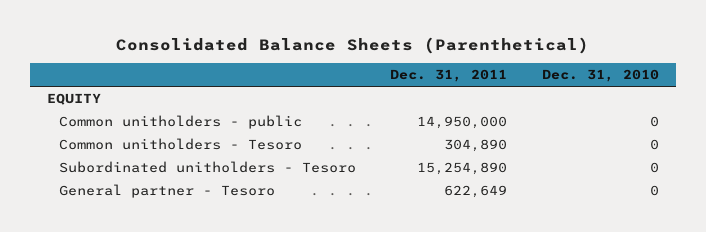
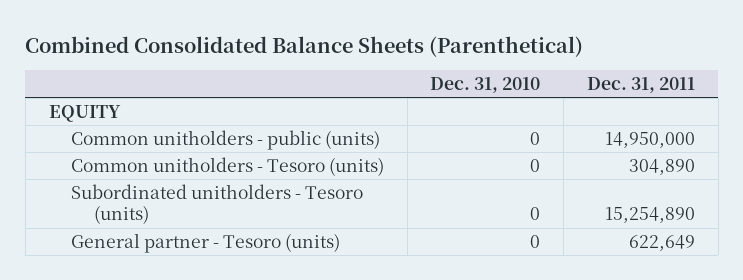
[115,37,589,55] Consolidated Balance Sheets (Parenthetical) -> [25,35,584,57] Combined Consolidated Balance Sheets (Parenthetical)
[58,115,302,130] Common unitholders - public -> [71,129,381,150] Common unitholders - public (units)
[58,138,302,151] Common unitholders - Tesoro -> [71,156,385,176] Common unitholders - Tesoro (units)
[58,161,356,174] Subordinated unitholders - Tesoro -> [71,183,364,225] Subordinated unitholders - Tesoro (units)
[58,184,275,199] General partner - Tesoro -> [71,232,341,253] General partner - Tesoro (units)

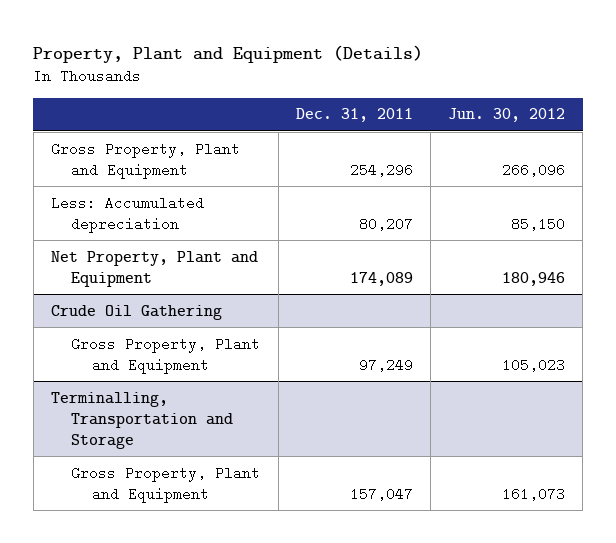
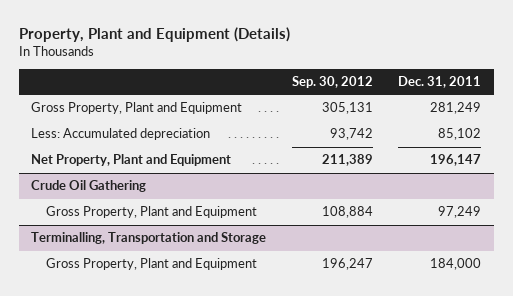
[448,108,566,123] Jun. 30, 2012 -> none
none -> [291,76,373,89] Sep. 30, 2012
[349,162,413,177] 254,296 -> [430,102,482,115] 281,249
[358,216,413,231] 80,207 -> [438,128,482,141] 85,102
[349,271,413,286] 174,089 -> [430,154,482,167] 196,147
[349,486,413,501] 157,047 -> [430,258,482,271] 184,000

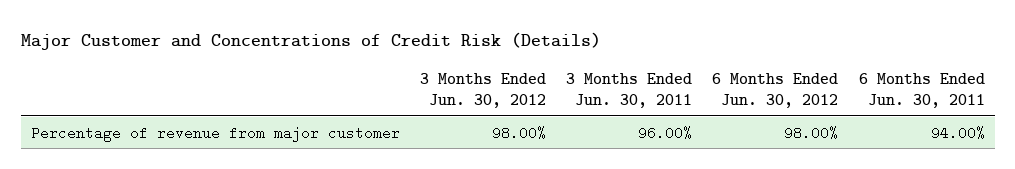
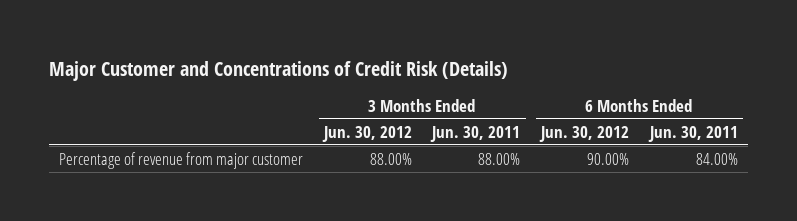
[491,125,546,140] 98.00% -> [369,153,412,166] 88.00%
[638,125,693,140] 96.00% -> [478,153,521,166] 88.00%
[784,125,839,140] 98.00% -> [587,153,630,166] 90.00%
[930,125,985,140] 94.00% -> [695,153,738,166] 84.00%

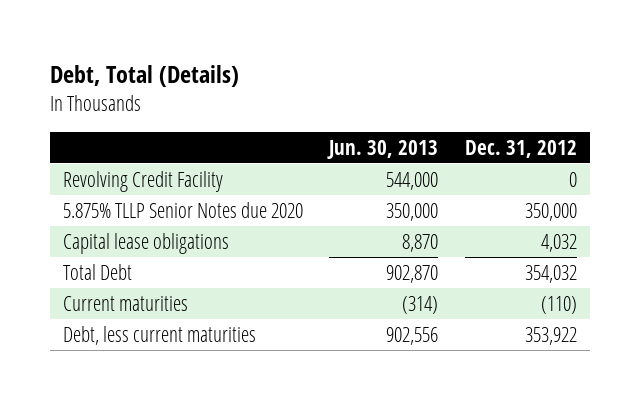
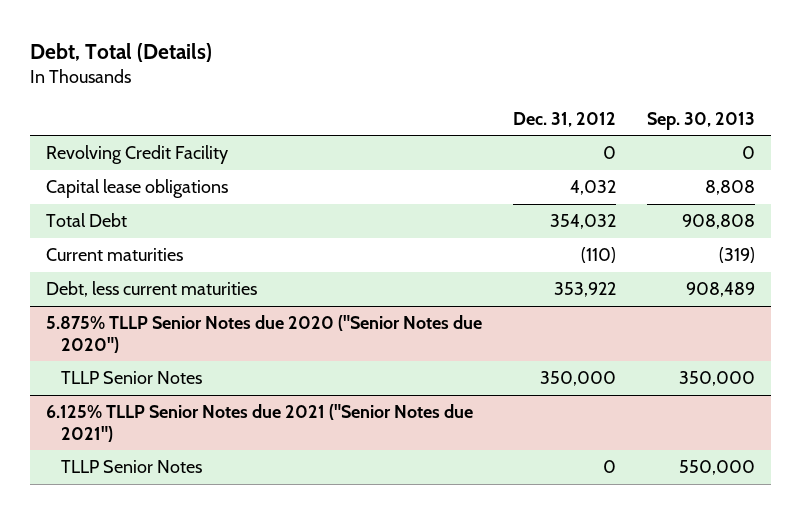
[327,139,439,159] Jun. 30, 2013 -> none
none -> [647,111,756,130] Sep. 30, 2013
[63,201,304,218] 5.875% TLLP Senior Notes due 2020 -> none
none -> [46,315,483,353] 5.875% TLLP Senior Notes due 2020 ("Senior Notes due 2020")
none -> [61,371,203,385] TLLP Senior Notes
none -> [46,404,474,442] 6.125% TLLP Senior Notes due 2021 ("Senior Notes due 2021")
none -> [61,460,203,474] TLLP Senior Notes

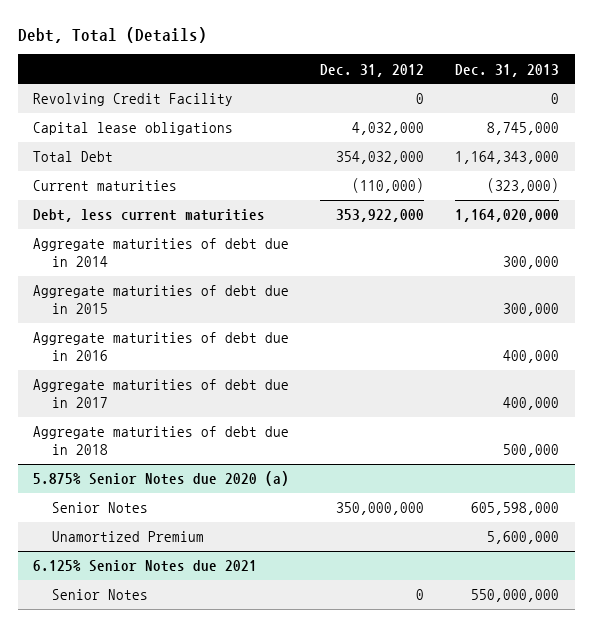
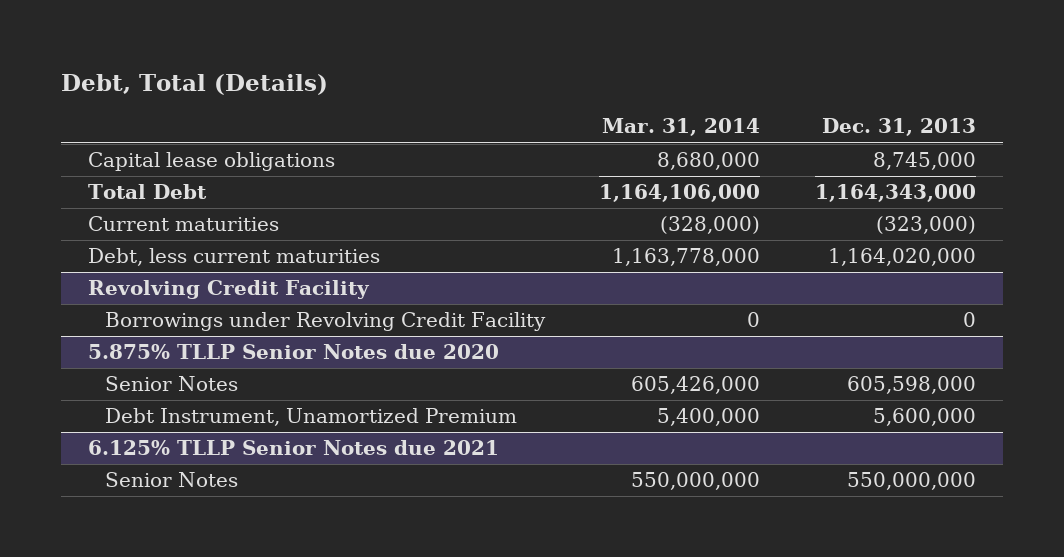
[320,63,425,77] Dec. 31, 2012 -> none
none -> [602,118,761,137] Mar. 31, 2014
[33,93,234,107] Revolving Credit Facility -> none
[33,238,290,268] Aggregate maturities of debt due in 2014 -> none
[33,285,290,315] Aggregate maturities of debt due in 2015 -> none
[33,332,290,362] Aggregate maturities of debt due in 2016 -> none
[33,379,290,409] Aggregate maturities of debt due in 2017 -> none
[33,426,290,456] Aggregate maturities of debt due in 2018 -> none
none -> [87,280,370,300] Revolving Credit Facility
none -> [104,312,546,332] Borrowings under Revolving Credit Facility
[33,471,290,487] 5.875% Senior Notes due 2020 (a) -> [87,344,499,360] 5.875% TLLP Senior Notes due 2020
[51,531,204,543] Unamortized Premium -> [104,408,517,427] Debt Instrument, Unamortized Premium
[33,560,258,573] 6.125% Senior Notes due 2021 -> [87,440,499,456] 6.125% TLLP Senior Notes due 2021

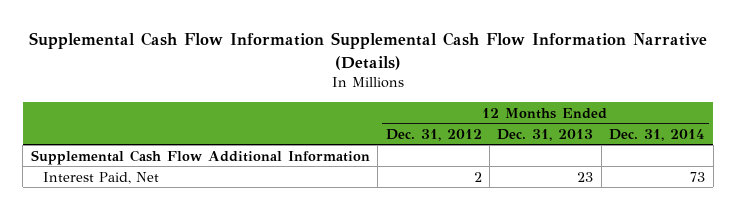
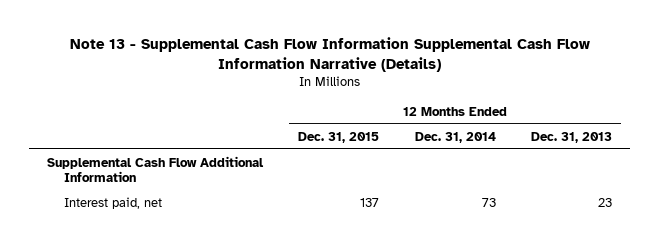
[28,32,707,70] Supplemental Cash Flow Information Supplemental Cash Flow Information Narrative (Details) -> [69,36,590,73] Note 13 - Supplemental Cash Flow Information Supplemental Cash Flow Information Narrative (Details)
[385,128,482,141] Dec. 31, 2012 -> none
none -> [298,131,380,143] Dec. 31, 2015
[43,171,160,184] Interest Paid, Net -> [64,196,163,209] Interest paid, net

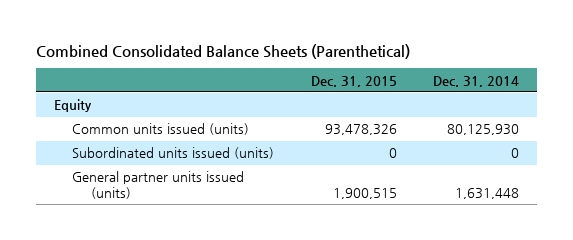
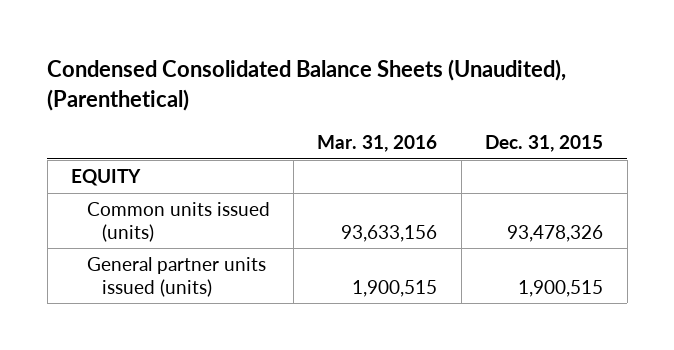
[35,43,410,59] Combined Consolidated Balance Sheets (Parenthetical) -> [47,58,567,111] Condensed Consolidated Balance Sheets (Unaudited), (Parenthetical)
[432,75,519,87] Dec. 31, 2014 -> none
none -> [317,135,438,153] Mar. 31, 2016
[53,99,92,113] Equity -> [71,169,142,187] EQUITY
[72,147,275,160] Subordinated units issued (units) -> none

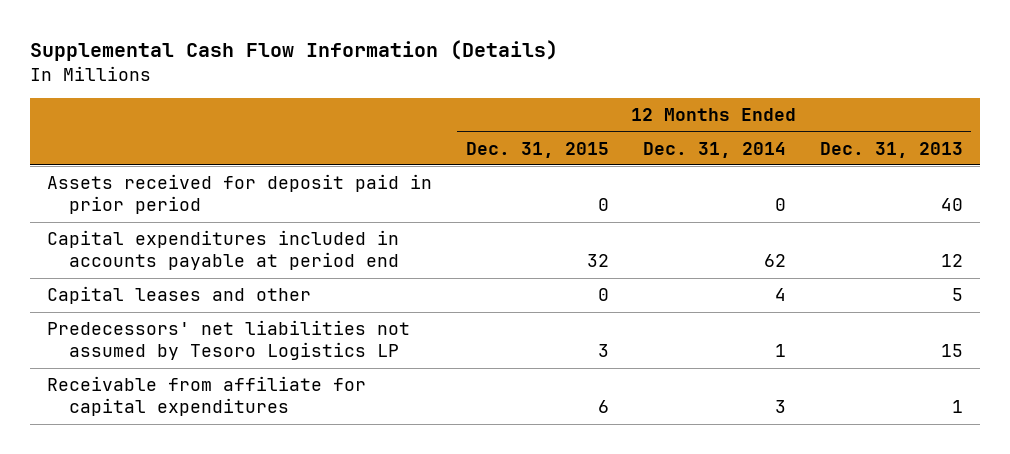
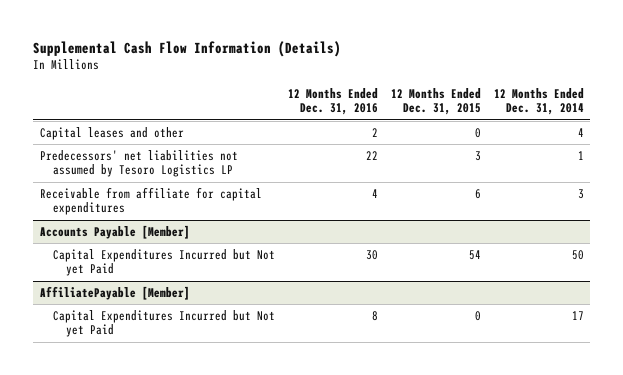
[819,141,963,158] Dec. 31, 2013 -> none
none -> [287,87,378,116] 12 Months Ended Dec. 31, 2016
[46,174,432,215] Assets received for deposit paid in prior period -> none
[46,230,400,271] Capital expenditures included in accounts payable at period end -> none
none -> [39,225,190,240] Accounts Payable [Member]
none -> [53,249,276,277] Capital Expenditures Incurred but Not yet Paid
none -> [39,286,190,301] AffiliatePayable [Member]
none -> [53,310,276,338] Capital Expenditures Incurred but Not yet Paid

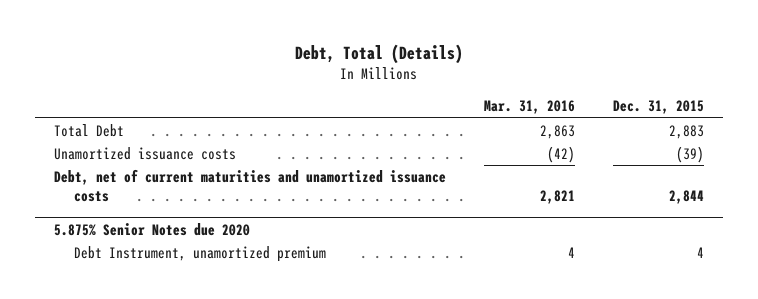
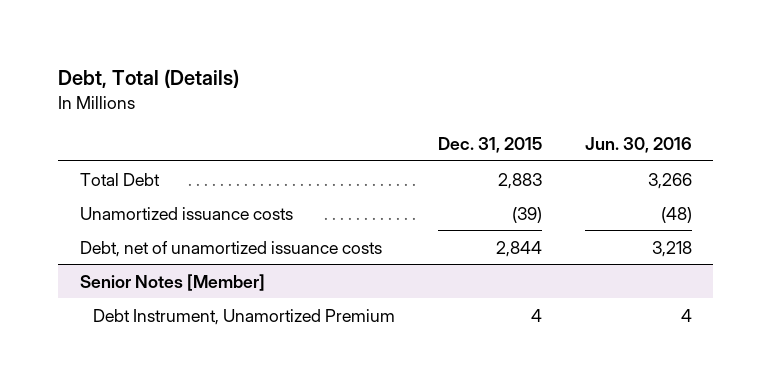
[484,100,576,115] Mar. 31, 2016 -> none
none -> [584,137,692,154] Jun. 30, 2016
[54,222,251,236] 5.875% Senior Notes due 2020 -> none
[54,168,447,203] Debt, net of current maturities and unamortized issuance costs -> [79,240,382,257] Debt, net of unamortized issuance costs
none -> [79,273,265,291] Senior Notes [Member]
[74,245,327,262] Debt Instrument, unamortized premium -> [92,308,395,325] Debt Instrument, Unamortized Premium

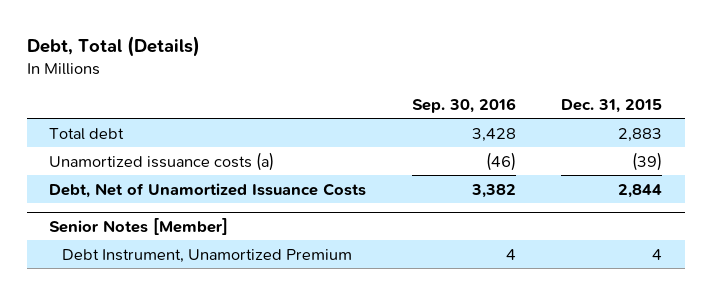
[584,137,692,154] Jun. 30, 2016 -> none
none -> [411,97,516,113] Sep. 30, 2016
[79,172,160,186] Total Debt -> [49,127,125,140] Total debt
[79,206,293,220] Unamortized issuance costs -> [49,151,275,171] Unamortized issuance costs (a)
[79,240,382,257] Debt, net of unamortized issuance costs -> [49,182,367,198] Debt, Net of Unamortized Issuance Costs

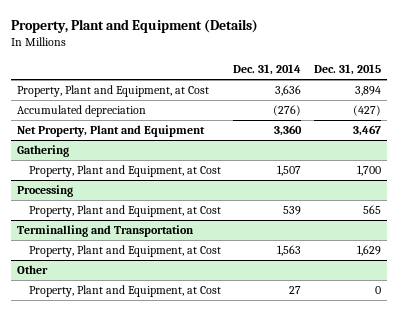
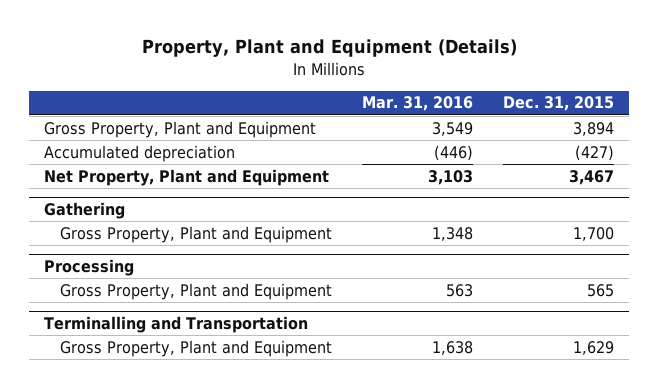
[233,64,302,76] Dec. 31, 2014 -> none
none -> [362,96,474,112] Mar. 31, 2016
[17,85,210,98] Property, Plant and Equipment, at Cost -> [44,120,317,138] Gross Property, Plant and Equipment
[28,165,221,178] Property, Plant and Equipment, at Cost -> [59,225,332,243] Gross Property, Plant and Equipment
[28,205,221,218] Property, Plant and Equipment, at Cost -> [59,282,332,300] Gross Property, Plant and Equipment
[17,265,49,275] Other -> none
[28,285,221,298] Property, Plant and Equipment, at Cost -> none
[28,245,221,258] Property, Plant and Equipment, at Cost -> [59,339,332,357] Gross Property, Plant and Equipment

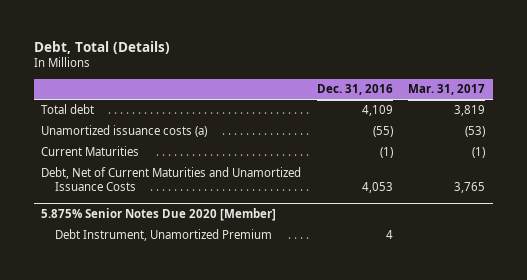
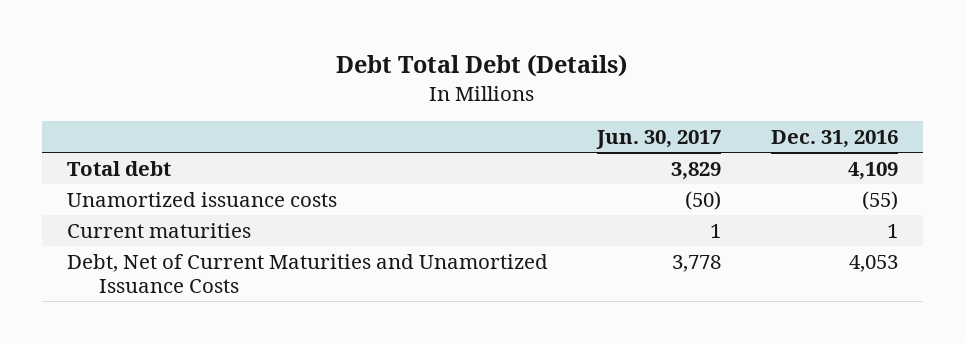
[33,40,170,54] Debt, Total (Details) -> [336,54,628,78] Debt Total Debt (Details)
[408,84,486,96] Mar. 31, 2017 -> none
none -> [596,130,722,150] Jun. 30, 2017
[41,125,208,138] Unamortized issuance costs (a) -> [66,191,337,207] Unamortized issuance costs
[41,146,140,157] Current Maturities -> [66,222,251,238] Current maturities
[379,147,393,159] (1) -> [887,223,899,238] 1
[41,208,277,222] 5.875% Senior Notes Due 2020 [Member] -> none
[55,229,273,242] Debt Instrument, Unamortized Premium -> none

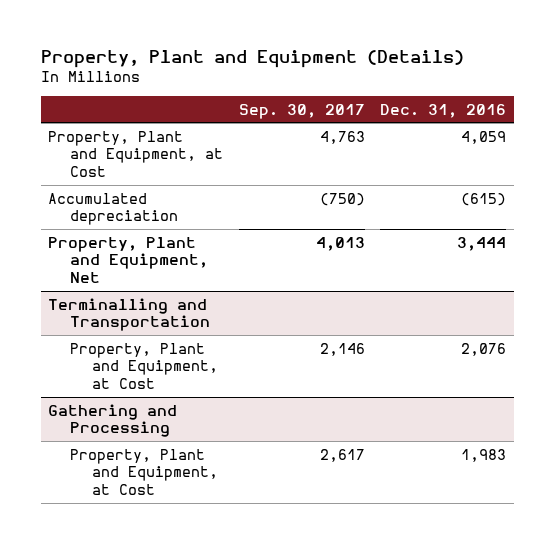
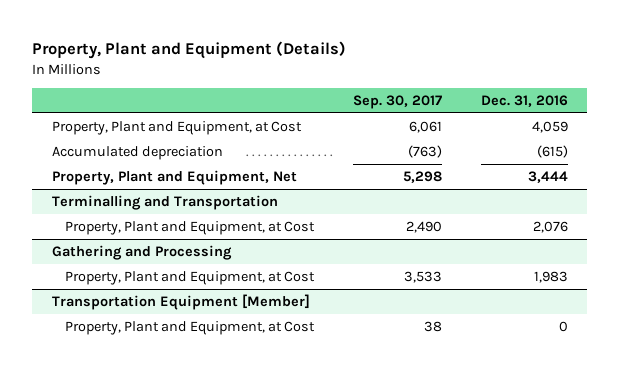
[319,130,365,144] 4,763 -> [408,121,442,134] 6,061
[319,192,365,206] (750) -> [407,145,442,159] (763)
[315,236,365,251] 4,013 -> [402,171,442,184] 5,298
[319,342,365,356] 2,146 -> [405,221,442,234] 2,490
[319,448,365,462] 2,617 -> [403,271,442,284] 3,533
none -> [51,294,310,311] Transportation Equipment [Member]
none -> [64,321,315,336] Property, Plant and Equipment, at Cost

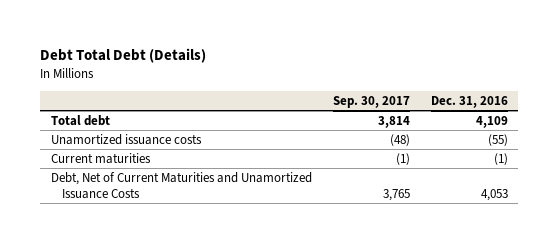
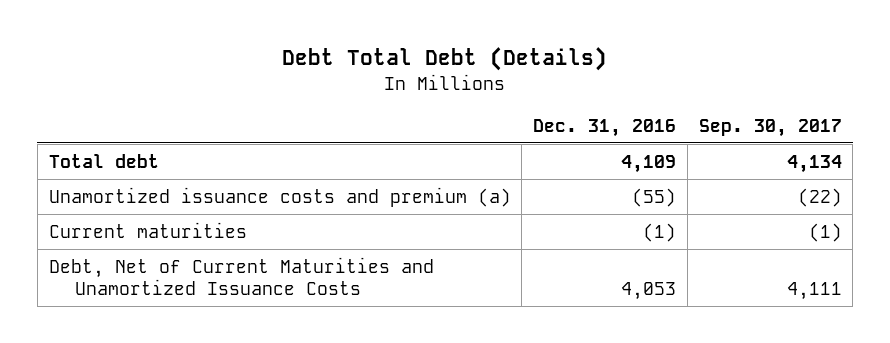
[377,115,410,128] 3,814 -> [786,154,842,173] 4,134
[50,133,202,145] Unamortized issuance costs -> [48,186,511,207] Unamortized issuance costs and premium (a)
[389,133,410,146] (48) -> [797,187,842,207] (22)
[382,188,410,201] 3,765 -> [786,281,842,300] 4,111

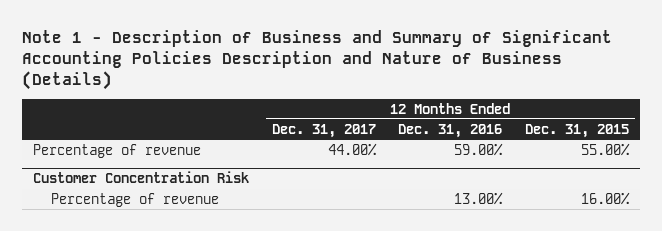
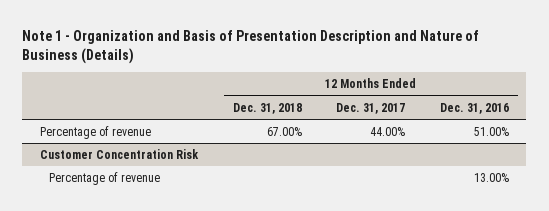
[22,30,613,91] Note 1 - Description of Business and Summary of Significant Accounting Policies Description and Nature of Business (Details) -> [22,30,480,65] Note 1 - Organization and Basis of Presentation Description and Nature of Business (Details)
[525,123,630,138] Dec. 31, 2015 -> none
none -> [232,102,302,114] Dec. 31, 2018
[454,142,504,156] 59.00% -> [474,127,510,137] 51.00%

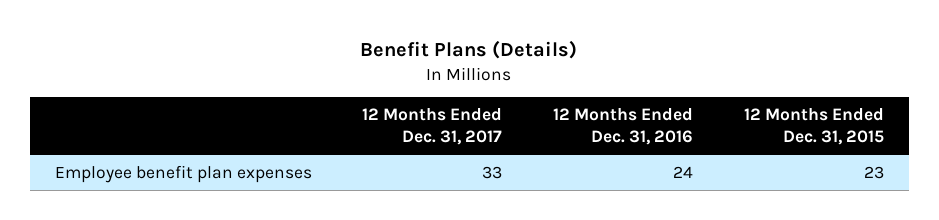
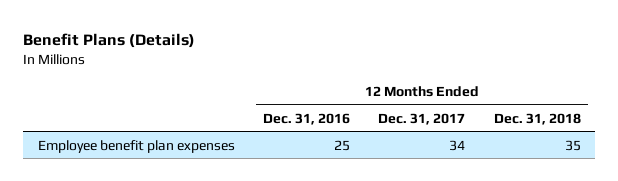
[743,108,884,146] 12 Months Ended Dec. 31, 2015 -> none
none -> [493,112,581,125] Dec. 31, 2018
[482,166,503,180] 33 -> [449,139,466,151] 34
[673,166,694,179] 24 -> [333,139,350,151] 25

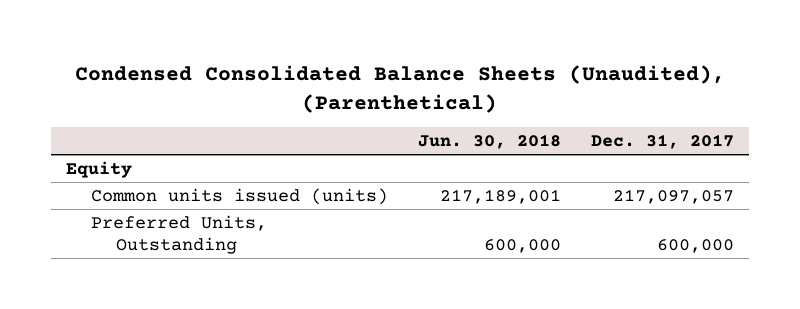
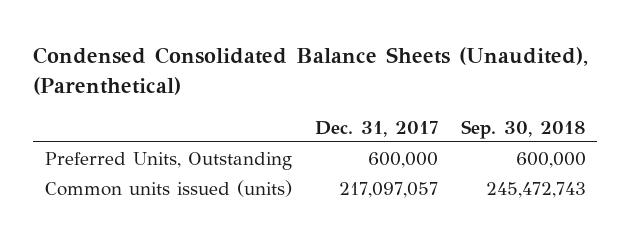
[418,134,562,150] Jun. 30, 2018 -> none
none -> [460,119,586,139] Sep. 30, 2018
[65,160,132,178] Equity -> none
[90,187,388,205] Common units issued (units) -> [44,179,292,197] Common units issued (units)

